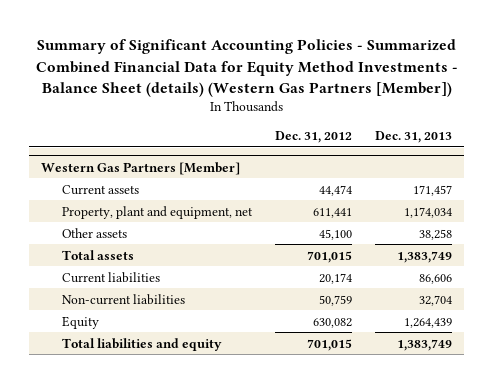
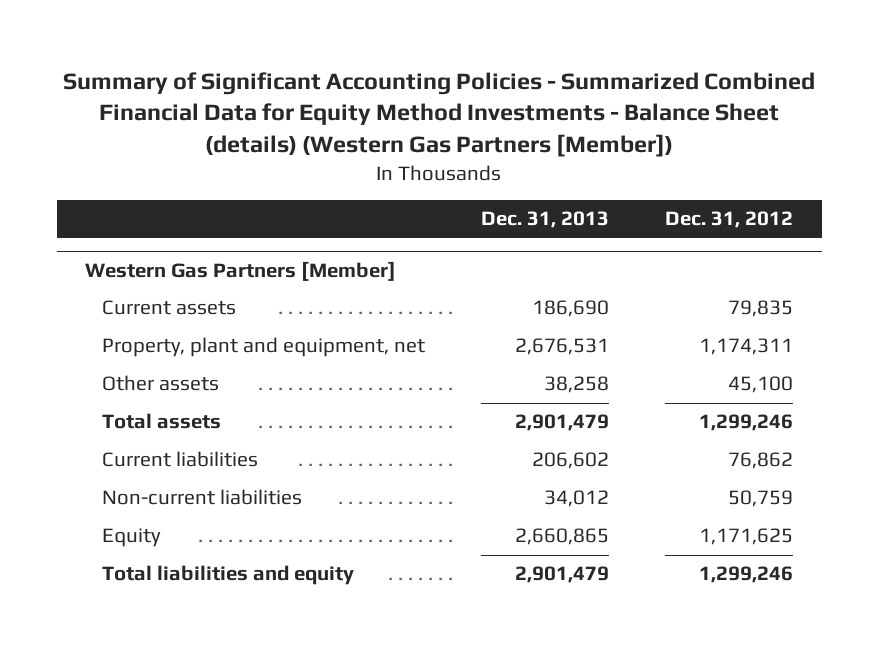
[319,184,353,196] 44,474 -> [728,300,794,318] 79,835
[413,184,453,196] 171,457 -> [532,300,610,318] 186,690
[313,207,353,218] 611,441 -> [699,338,794,356] 1,174,311
[404,206,453,218] 1,174,034 -> [515,338,610,356] 2,676,531
[307,250,353,263] 701,015 -> [699,414,794,432] 1,299,246
[397,250,453,263] 1,383,749 -> [515,414,610,432] 2,901,479
[319,272,353,284] 20,174 -> [728,452,794,470] 76,862
[419,273,453,284] 86,606 -> [532,452,610,470] 206,602
[419,294,453,306] 32,704 -> [544,490,610,508] 34,012
[313,317,353,328] 630,082 -> [699,528,794,546] 1,171,625
[404,317,453,328] 1,264,439 -> [515,528,610,546] 2,660,865
[307,338,353,351] 701,015 -> [699,566,794,584] 1,299,246
[397,338,453,351] 1,383,749 -> [515,566,610,584] 2,901,479

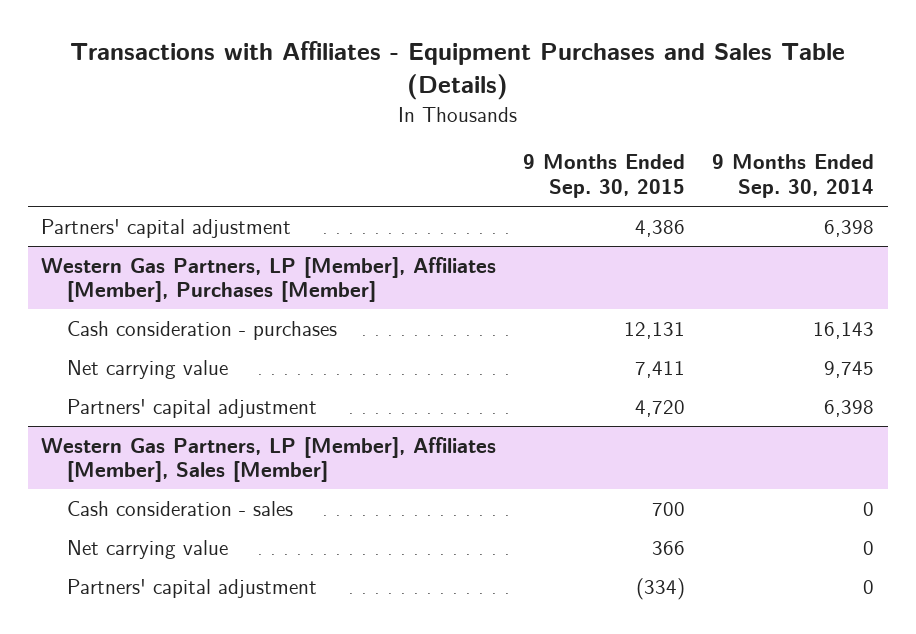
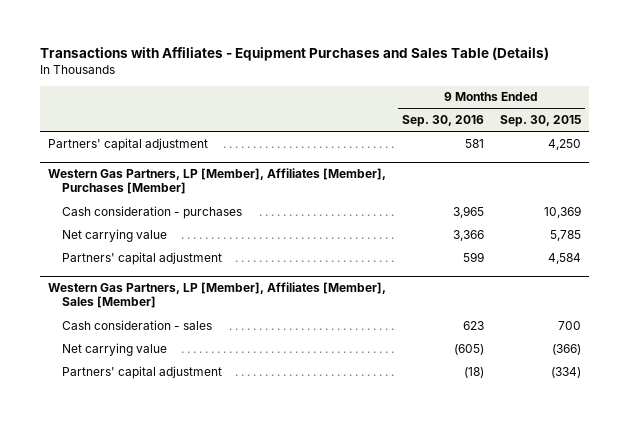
[712,154,875,199] 9 Months Ended Sep. 30, 2014 -> none
none -> [401,115,484,128] Sep. 30, 2016
[635,219,686,237] 4,386 -> [547,138,581,150] 4,250
[624,321,686,339] 12,131 -> [543,205,581,218] 10,369
[635,360,686,378] 7,411 -> [549,229,581,241] 5,785
[635,399,686,417] 4,720 -> [547,252,581,264] 4,584
[652,540,686,555] 366 -> [551,343,581,355] (366)

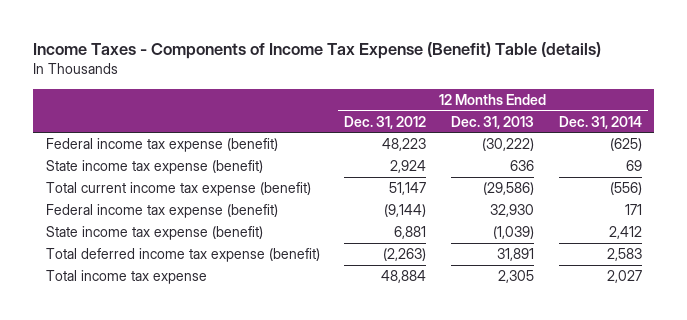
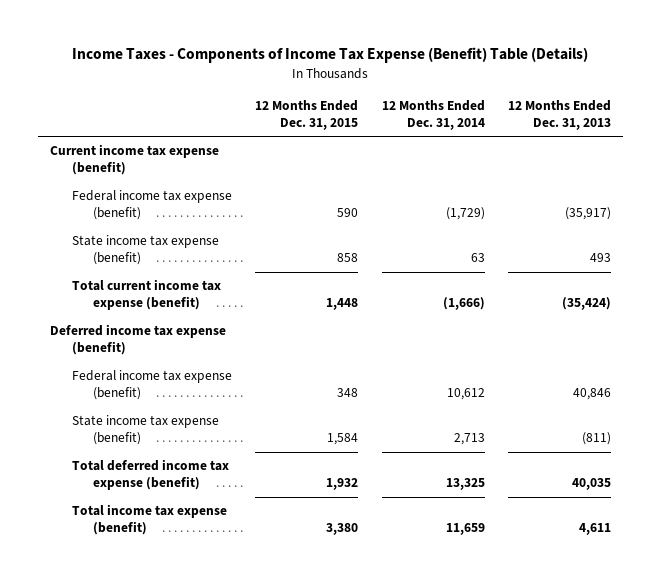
[33,42,602,60] Income Taxes - Components of Income Tax Expense (Benefit) Table (details) -> [72,47,589,64] Income Taxes - Components of Income Tax Expense (Benefit) Table (Details)
[344,115,427,129] Dec. 31, 2012 -> none
none -> [255,99,359,131] 12 Months Ended Dec. 31, 2015
none -> [49,144,219,176] Current income tax expense (benefit)
[481,138,534,152] (30,222) -> [564,207,611,221] (35,917)
[609,138,642,152] (625) -> [445,207,485,221] (1,729)
[509,160,534,172] 636 -> [589,253,611,263] 493
[625,160,642,172] 69 -> [470,253,485,263] 63
[482,182,534,196] (29,586) -> [561,297,611,311] (35,424)
[609,182,642,196] (556) -> [442,297,485,311] (1,666)
none -> [49,324,226,356] Deferred income tax expense (benefit)
[489,204,534,218] 32,930 -> [572,388,611,401] 40,846
[624,204,642,216] 171 -> [446,388,485,401] 10,612
[492,226,534,240] (1,039) -> [581,432,611,446] (811)
[608,226,642,240] 2,412 -> [453,433,485,446] 2,713
[496,248,534,262] 31,891 -> [571,478,611,491] 40,035
[606,248,642,262] 2,583 -> [445,478,485,491] 13,325
[45,270,207,285] Total income tax expense -> [71,504,227,536] Total income tax expense (benefit)
[497,270,534,284] 2,305 -> [578,523,611,536] 4,611
[606,270,642,284] 2,027 -> [445,523,485,536] 11,659

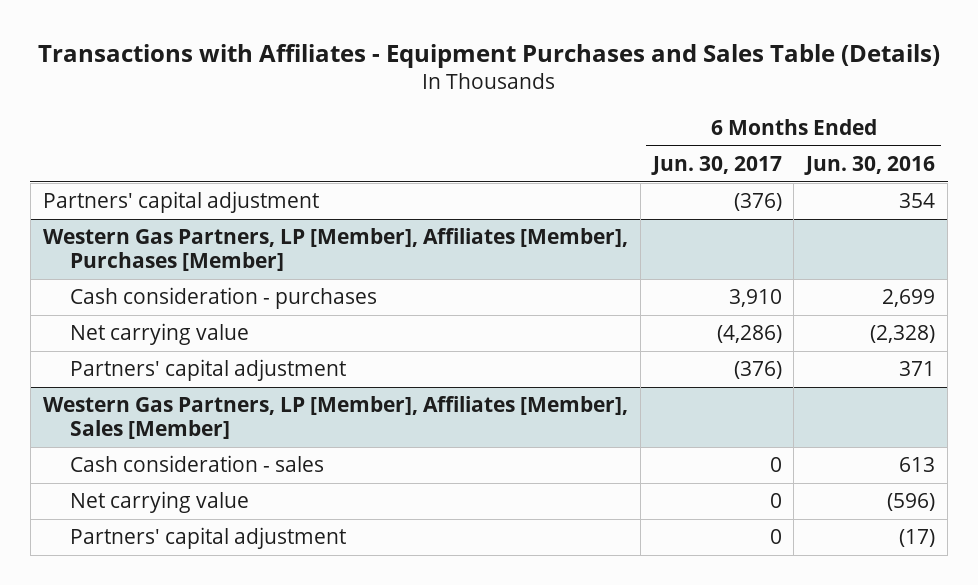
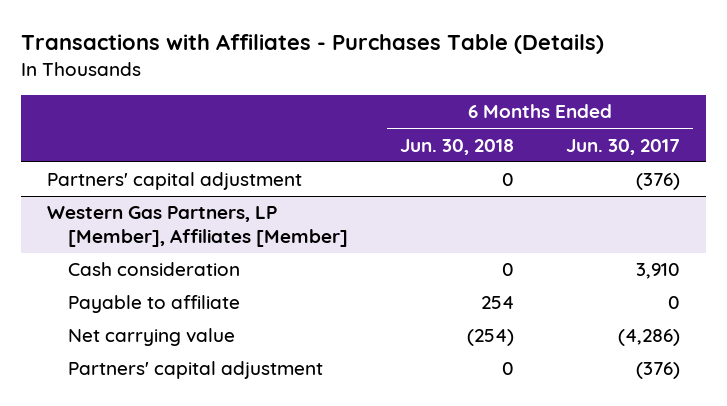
[38,43,941,68] Transactions with Affiliates - Equipment Purchases and Sales Table (Details) -> [21,34,605,55] Transactions with Affiliates - Purchases Table (Details)
[804,155,936,175] Jun. 30, 2016 -> none
none -> [399,138,514,155] Jun. 30, 2018
[42,228,628,272] Western Gas Partners, LP [Member], Affiliates [Member], Purchases [Member] -> [47,206,348,248] Western Gas Partners, LP [Member], Affiliates [Member]
[70,287,378,310] Cash consideration - purchases -> [67,262,240,277] Cash consideration
none -> [67,295,240,314] Payable to affiliate
[42,396,628,440] Western Gas Partners, LP [Member], Affiliates [Member], Sales [Member] -> none
[70,455,325,473] Cash consideration - sales -> none
[70,491,250,514] Net carrying value -> none
[70,527,347,550] Partners' capital adjustment -> none

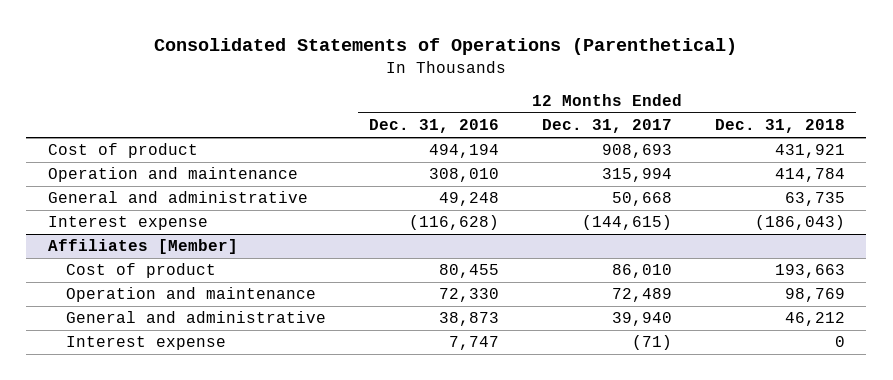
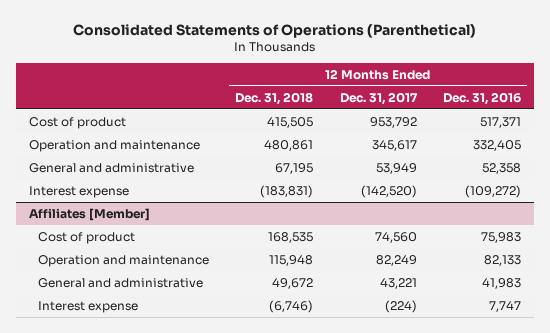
[429,144,500,159] 494,194 -> [479,116,521,128] 517,371
[601,144,672,159] 908,693 -> [369,116,417,128] 953,792
[774,144,845,159] 431,921 -> [267,116,314,128] 415,505
[429,168,500,183] 308,010 -> [472,139,521,151] 332,405
[601,168,672,183] 315,994 -> [371,139,417,151] 345,617
[774,168,845,183] 414,784 -> [264,139,314,151] 480,861
[439,192,500,207] 49,248 -> [481,162,521,174] 52,358
[611,192,672,207] 50,668 -> [375,162,417,174] 53,949
[784,192,845,207] 63,735 -> [275,162,314,174] 67,195
[409,215,500,231] (116,628) -> [464,184,521,198] (109,272)
[581,215,672,231] (144,615) -> [360,184,417,198] (142,520)
[754,215,845,231] (186,043) -> [260,184,314,198] (183,831)
[439,264,500,279] 80,455 -> [480,231,521,243] 75,983
[611,264,672,279] 86,010 -> [374,231,417,243] 74,560
[774,264,845,279] 193,663 -> [268,231,314,243] 168,535
[439,288,500,303] 72,330 -> [483,254,521,266] 82,133
[611,288,672,303] 72,489 -> [375,254,417,266] 82,249
[784,288,845,303] 98,769 -> [269,254,314,266] 115,948
[439,312,500,327] 38,873 -> [481,277,521,289] 41,983
[611,312,672,327] 39,940 -> [379,277,417,289] 43,221
[784,312,845,327] 46,212 -> [272,277,314,289] 49,672
[631,335,672,351] (71) -> [384,299,417,313] (224)
[834,336,845,348] 0 -> [269,299,314,313] (6,746)

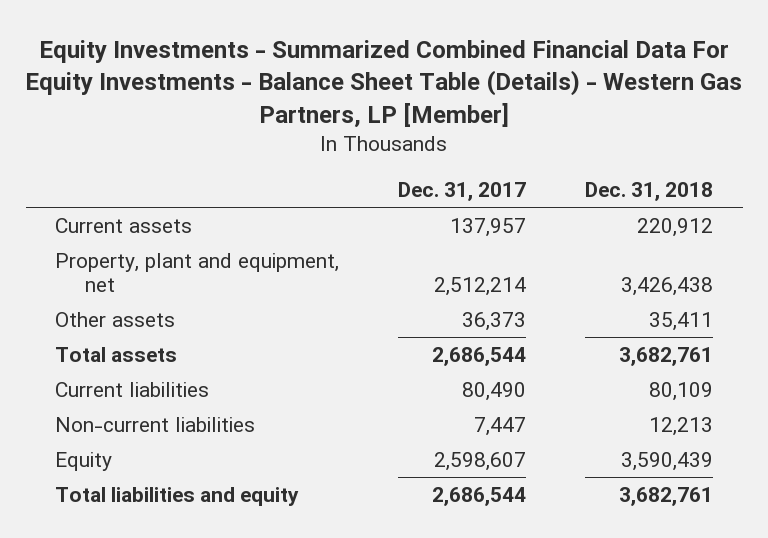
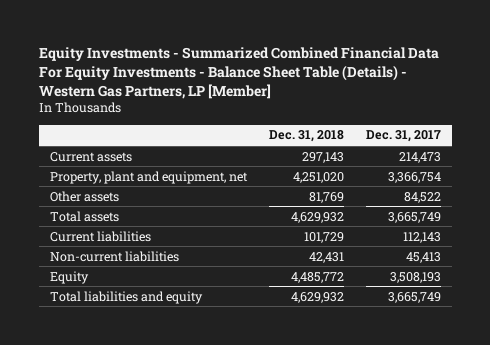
[450,217,527,237] 137,957 -> [398,151,441,163] 214,473
[637,217,714,237] 220,912 -> [301,151,344,163] 297,143
[434,277,527,297] 2,512,214 -> [387,171,441,183] 3,366,754
[621,277,714,297] 3,426,438 -> [292,171,344,183] 4,251,020
[462,311,527,331] 36,373 -> [403,191,441,203] 84,522
[649,311,714,331] 35,411 -> [308,191,344,203] 81,769
[432,346,527,366] 2,686,544 -> [387,211,441,223] 3,665,749
[619,346,714,366] 3,682,761 -> [290,211,344,223] 4,629,932
[462,381,527,401] 80,490 -> [402,231,441,243] 112,143
[649,381,714,401] 80,109 -> [303,231,344,243] 101,729
[474,416,527,436] 7,447 -> [405,251,441,263] 45,413
[649,416,714,436] 12,213 -> [308,251,344,263] 42,431
[434,451,527,471] 2,598,607 -> [389,271,441,283] 3,508,193
[621,451,714,471] 3,590,439 -> [290,271,344,283] 4,485,772
[432,486,527,506] 2,686,544 -> [387,291,441,303] 3,665,749
[619,486,714,506] 3,682,761 -> [290,291,344,303] 4,629,932

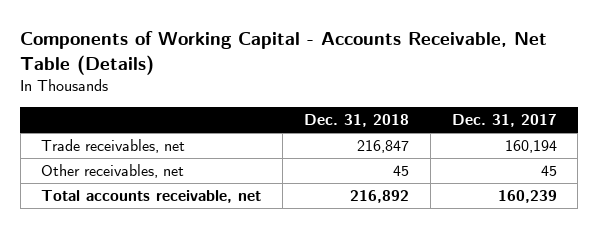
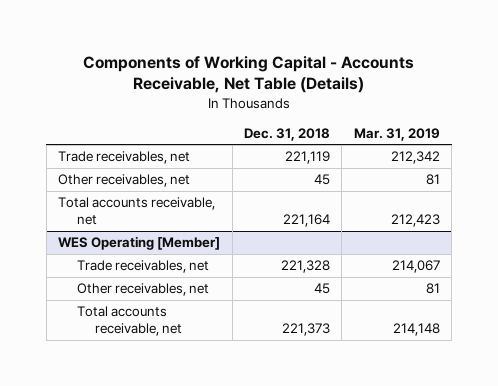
[451,114,557,128] Dec. 31, 2017 -> none
none -> [353,127,440,141] Mar. 31, 2019
[356,140,409,154] 216,847 -> [285,151,331,165] 221,119
[349,190,409,204] 216,892 -> [283,214,331,228] 221,164
none -> [58,236,221,251] WES Operating [Member]
none -> [76,260,209,274] Trade receivables, net
none -> [76,283,209,297] Other receivables, net
none -> [76,306,183,337] Total accounts receivable, net

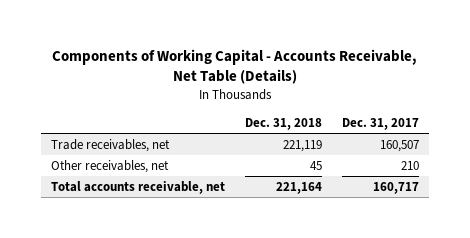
[353,127,440,141] Mar. 31, 2019 -> none
none -> [341,117,419,130] Dec. 31, 2017
[58,236,221,251] WES Operating [Member] -> none
[76,260,209,274] Trade receivables, net -> none
[76,283,209,297] Other receivables, net -> none
[76,306,183,337] Total accounts receivable, net -> none

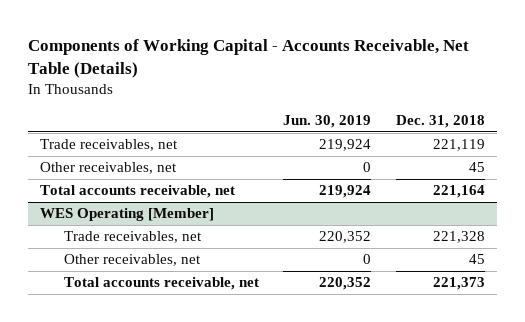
[341,117,419,130] Dec. 31, 2017 -> none
none -> [283,115,372,129] Jun. 30, 2019
none -> [40,208,215,222] WES Operating [Member]
none -> [63,231,202,244] Trade receivables, net
none -> [63,254,201,267] Other receivables, net
none -> [63,277,259,291] Total accounts receivable, net

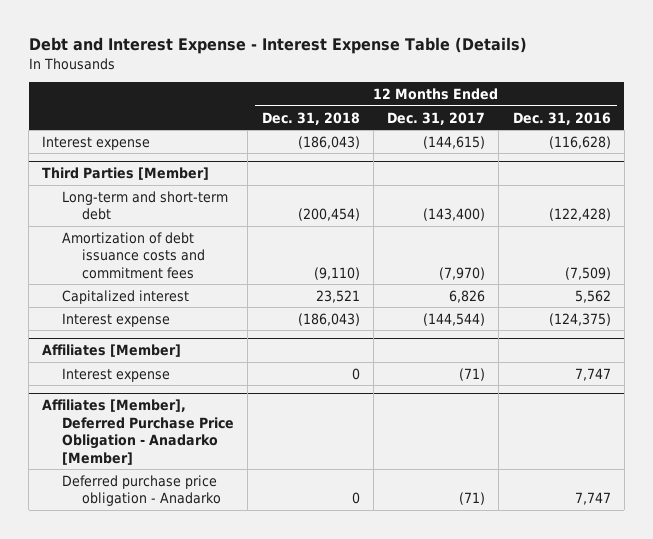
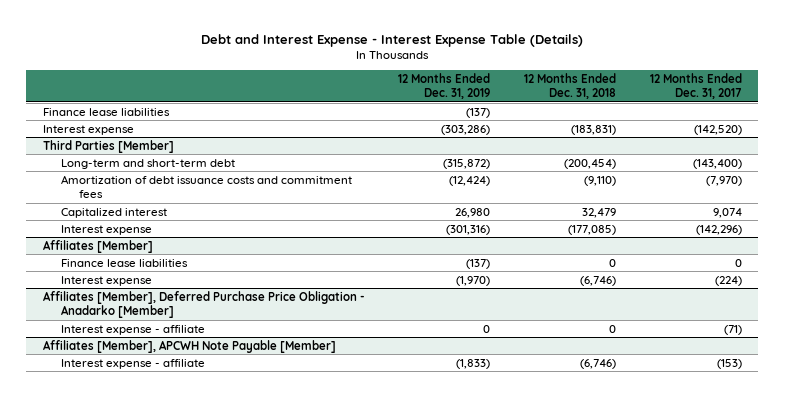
[512,111,611,125] Dec. 31, 2016 -> none
none -> [398,73,491,100] 12 Months Ended Dec. 31, 2019
none -> [42,107,170,116] Finance lease liabilities
[297,135,360,149] (186,043) -> [571,124,617,135] (183,831)
[423,135,486,149] (144,615) -> [693,124,742,135] (142,520)
[315,289,360,303] 23,521 -> [582,207,617,218] 32,479
[449,289,486,303] 6,826 -> [712,207,742,218] 9,074
[297,312,360,326] (186,043) -> [568,224,617,235] (177,085)
[423,312,486,326] (144,544) -> [695,224,742,235] (142,296)
none -> [60,258,188,267] Finance lease liabilities
[351,367,360,380] 0 -> [580,275,617,286] (6,746)
[459,367,486,381] (71) -> [714,275,742,286] (224)
[62,474,222,507] Deferred purchase price obligation - Anadarko -> [60,324,205,335] Interest expense - affiliate
none -> [42,339,336,353] Affiliates [Member], APCWH Note Payable [Member]
none -> [60,358,205,369] Interest expense - affiliate

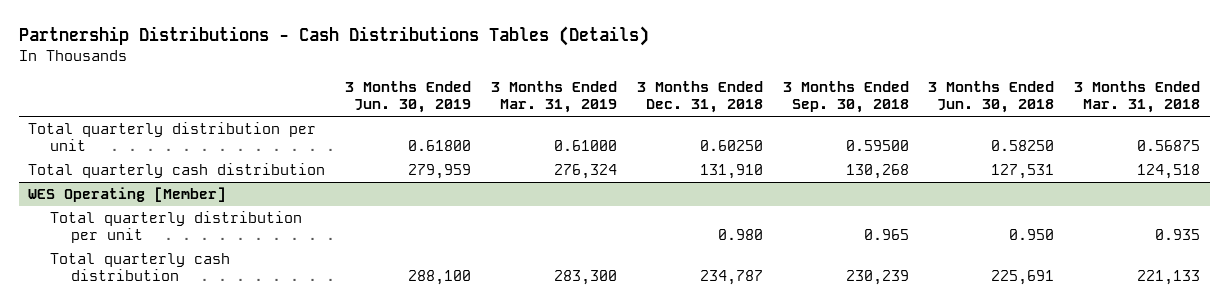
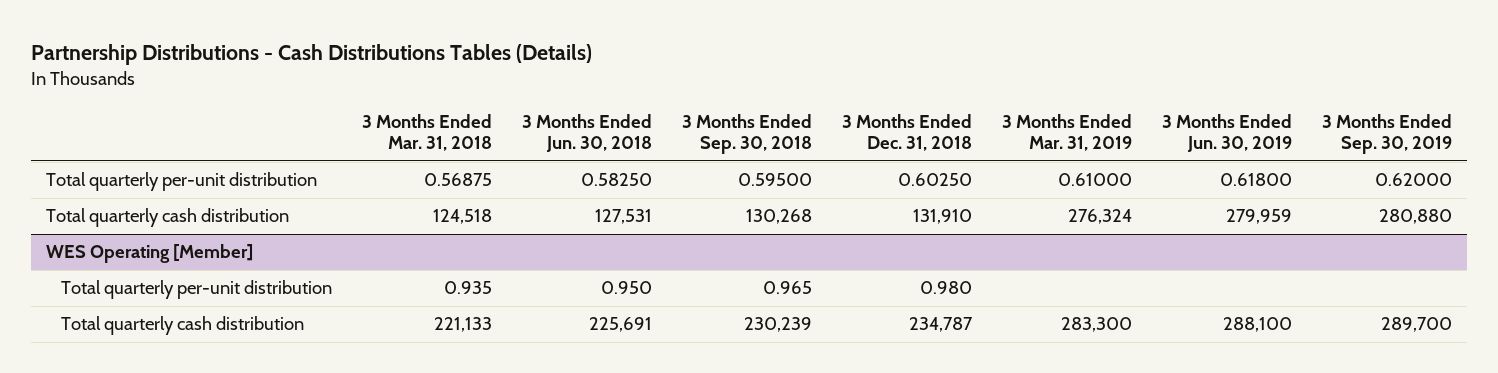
none -> [1321,113,1452,155] 3 Months Ended Sep. 30, 2019
[28,122,317,152] Total quarterly distribution per unit -> [46,172,318,192] Total quarterly per-unit distribution
[49,211,302,244] Total quarterly distribution per unit -> [60,280,332,300] Total quarterly per-unit distribution

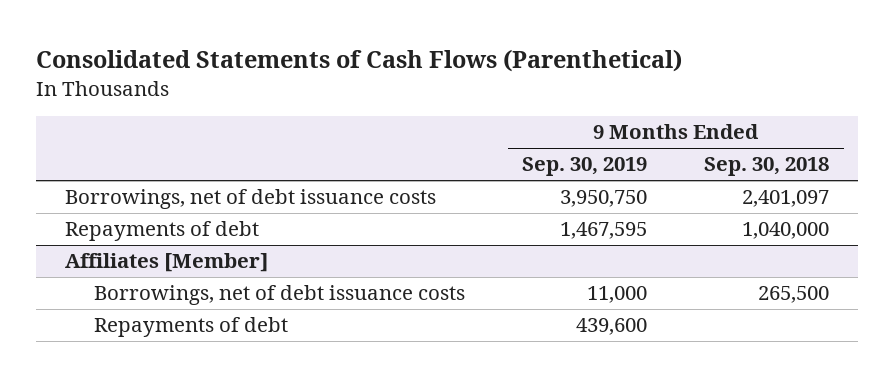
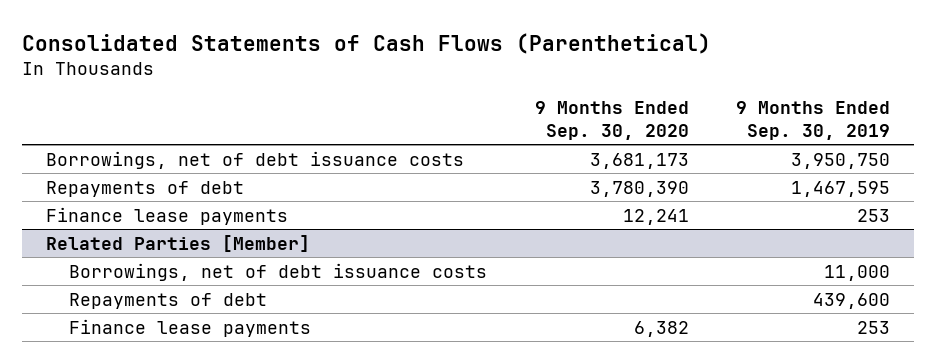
[704,157,830,177] Sep. 30, 2018 -> none
none -> [534,100,689,140] 9 Months Ended Sep. 30, 2020
none -> [46,206,289,225] Finance lease payments
[65,253,269,273] Affiliates [Member] -> [46,234,311,252] Related Parties [Member]
none -> [69,318,312,337] Finance lease payments

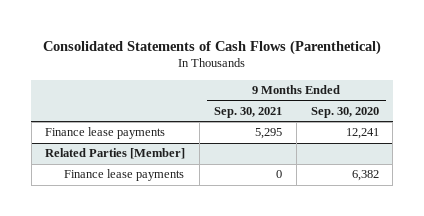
[735,100,890,140] 9 Months Ended Sep. 30, 2019 -> none
none -> [214,106,283,118] Sep. 30, 2021
[46,150,465,169] Borrowings, net of debt issuance costs -> none
[46,180,245,197] Repayments of debt -> none
[69,262,488,281] Borrowings, net of debt issuance costs -> none
[69,292,268,309] Repayments of debt -> none

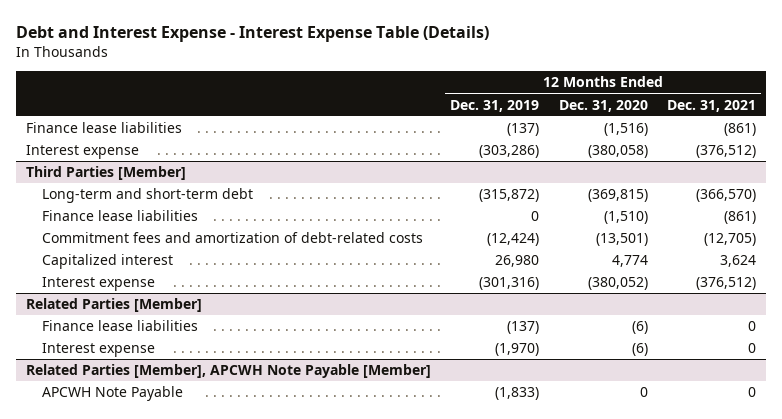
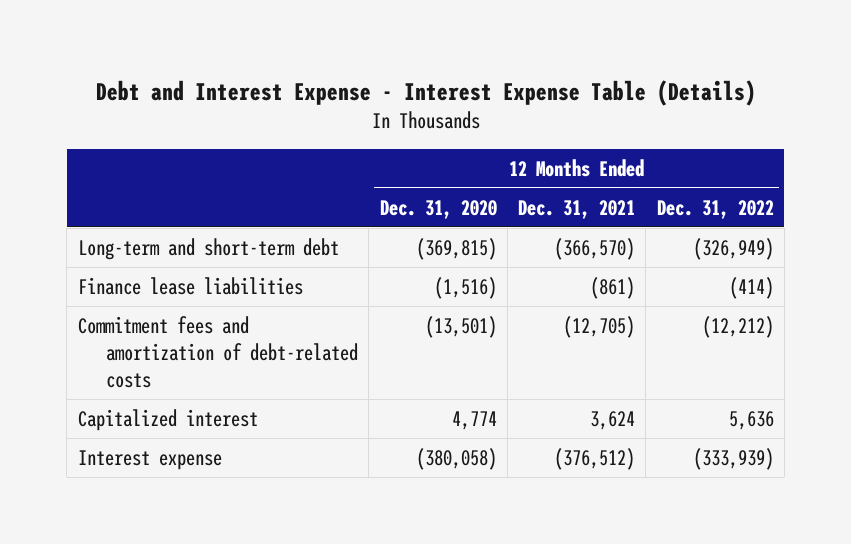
[450,99,540,112] Dec. 31, 2019 -> none
none -> [656,199,774,219] Dec. 31, 2022
[25,166,186,181] Third Parties [Member] -> none
[41,210,198,222] Finance lease liabilities -> none
[25,122,182,134] Finance lease liabilities -> [77,276,303,295] Finance lease liabilities
[41,277,155,292] Interest expense -> none
[25,298,202,313] Related Parties [Member] -> none
[41,320,198,332] Finance lease liabilities -> none
[41,343,155,358] Interest expense -> none
[25,364,431,379] Related Parties [Member], APCWH Note Payable [Member] -> none
[41,386,183,402] APCWH Note Payable -> none
[25,145,139,160] Interest expense -> [77,449,222,470] Interest expense

